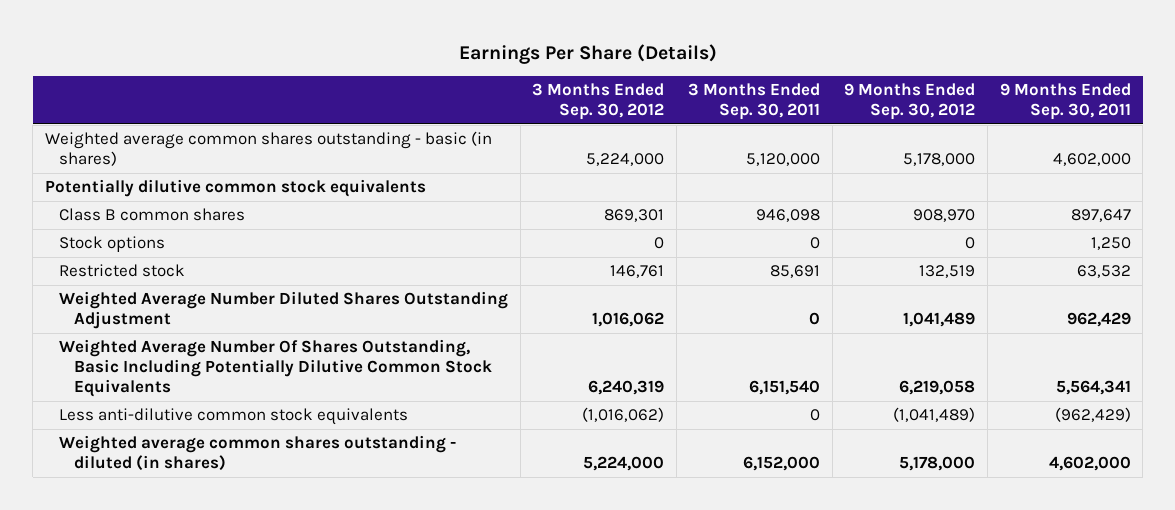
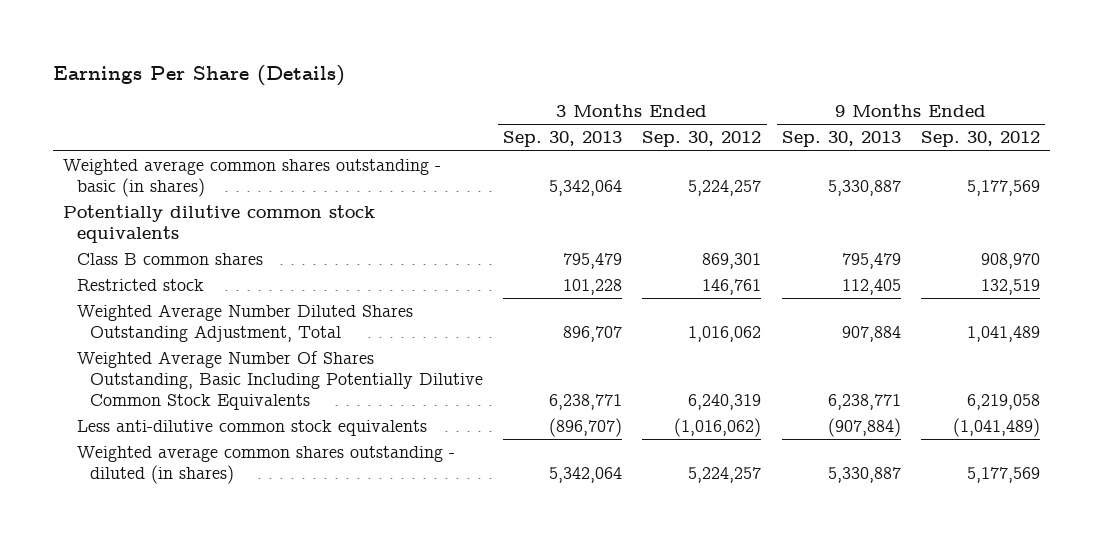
[688,83,821,120] 3 Months Ended Sep. 30, 2011 -> none
[999,83,1131,120] 9 Months Ended Sep. 30, 2011 -> none
none -> [503,131,623,148] Sep. 30, 2013
none -> [781,131,901,148] Sep. 30, 2013
[586,153,665,167] 5,224,000 -> [688,180,762,197] 5,224,257
[903,153,976,167] 5,178,000 -> [966,180,1040,197] 5,177,569
[59,236,166,253] Stock options -> none
[59,291,509,330] Weighted Average Number Diluted Shares Outstanding Adjustment -> [76,304,413,343] Weighted Average Number Diluted Shares Outstanding Adjustment, Total
[583,456,665,472] 5,224,000 -> [688,467,762,484] 5,224,257
[899,456,976,472] 5,178,000 -> [966,467,1040,484] 5,177,569

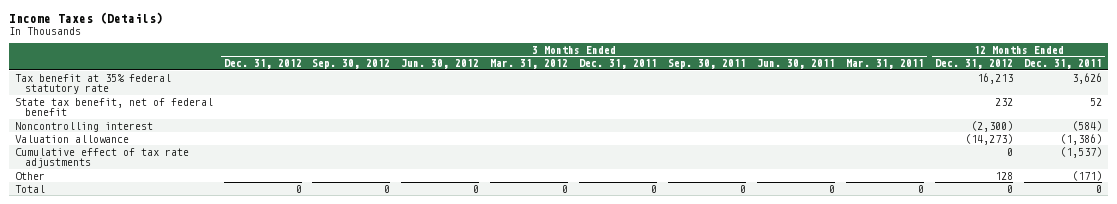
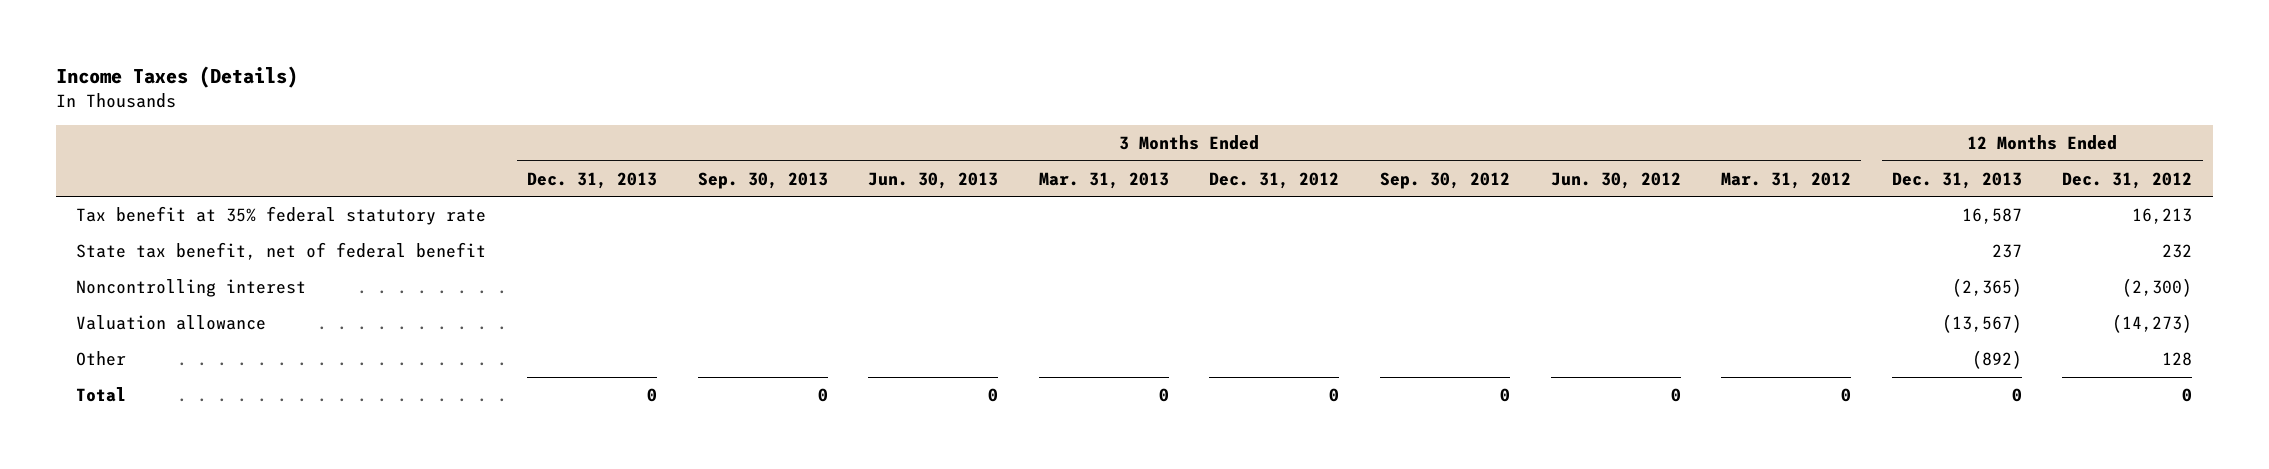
[579,59,658,70] Dec. 31, 2011 -> none
[668,59,747,70] Sep. 30, 2011 -> none
[757,59,836,70] Jun. 30, 2011 -> none
[846,59,925,70] Mar. 31, 2011 -> none
[1024,59,1103,70] Dec. 31, 2011 -> none
none -> [527,171,658,189] Dec. 31, 2013
none -> [697,171,828,189] Sep. 30, 2013
none -> [868,171,999,189] Jun. 30, 2013
none -> [1038,171,1169,189] Mar. 31, 2013
none -> [1891,171,2022,189] Dec. 31, 2013
[14,147,189,169] Cumulative effect of tax rate adjustments -> none

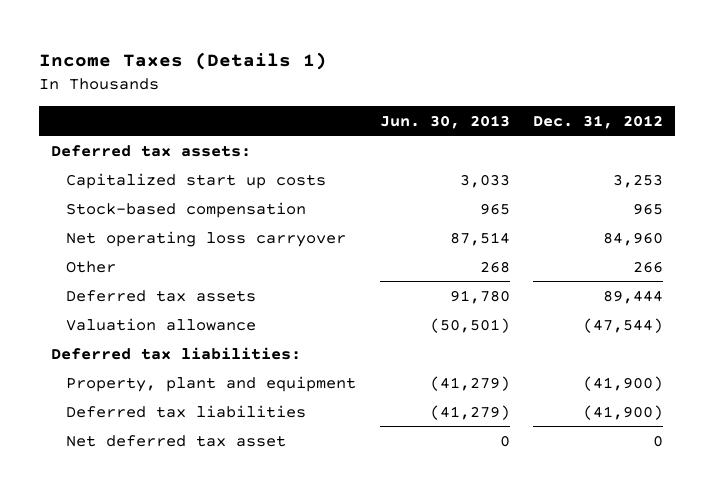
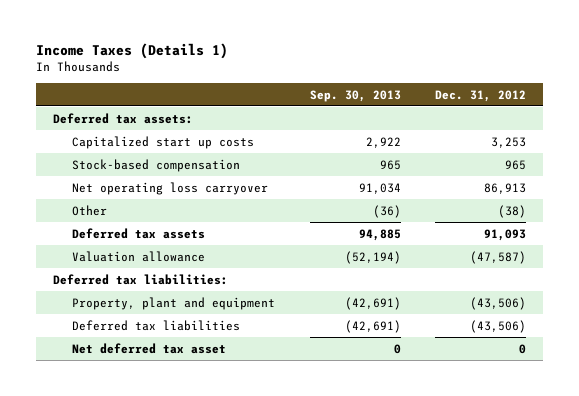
[379,115,510,130] Jun. 30, 2013 -> none
none -> [309,89,401,102] Sep. 30, 2013
[603,231,664,246] 84,960 -> [483,182,526,194] 86,913
[633,260,664,273] 266 -> [497,204,526,218] (38)
[603,289,664,304] 89,444 -> [483,228,526,241] 91,093
[583,317,664,333] (47,544) -> [469,250,526,264] (47,587)
[583,375,664,391] (41,900) -> [469,296,526,310] (43,506)
[583,404,664,420] (41,900) -> [469,319,526,333] (43,506)

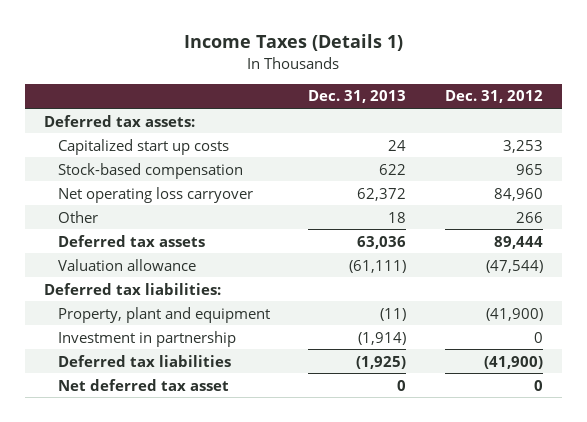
[309,89,401,102] Sep. 30, 2013 -> none
none -> [308,90,407,104] Dec. 31, 2013
[483,182,526,194] 86,913 -> [493,187,543,201] 84,960
[497,204,526,218] (38) -> [515,211,543,223] 266
[483,228,526,241] 91,093 -> [493,235,543,249] 89,444
[469,250,526,264] (47,587) -> [485,259,543,273] (47,544)
[469,296,526,310] (43,506) -> [485,307,543,321] (41,900)
none -> [57,330,236,347] Investment in partnership
[469,319,526,333] (43,506) -> [483,355,543,369] (41,900)

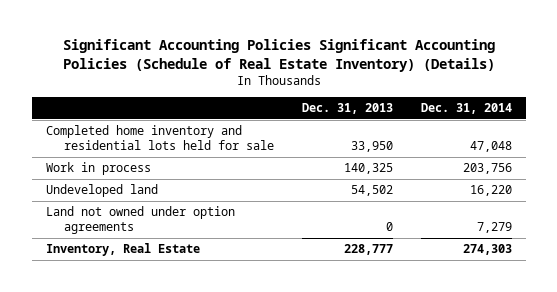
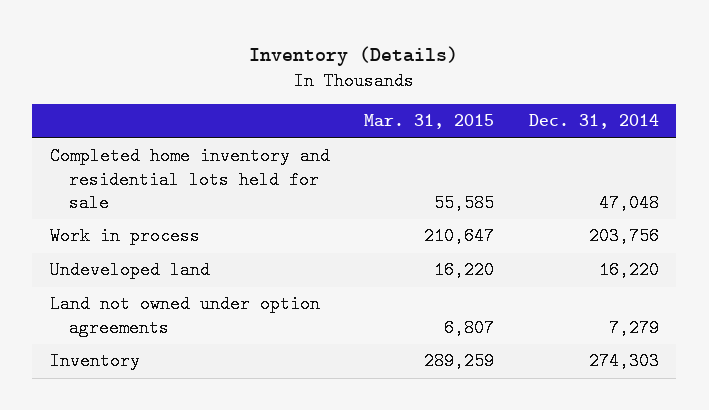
[62,39,495,73] Significant Accounting Policies Significant Accounting Policies (Schedule of Real Estate Inventory) (Details) -> [249,45,459,66] Inventory (Details)
[302,103,394,115] Dec. 31, 2013 -> none
none -> [364,114,495,130] Mar. 31, 2015
[45,243,200,257] Inventory, Real Estate -> [49,352,140,371] Inventory

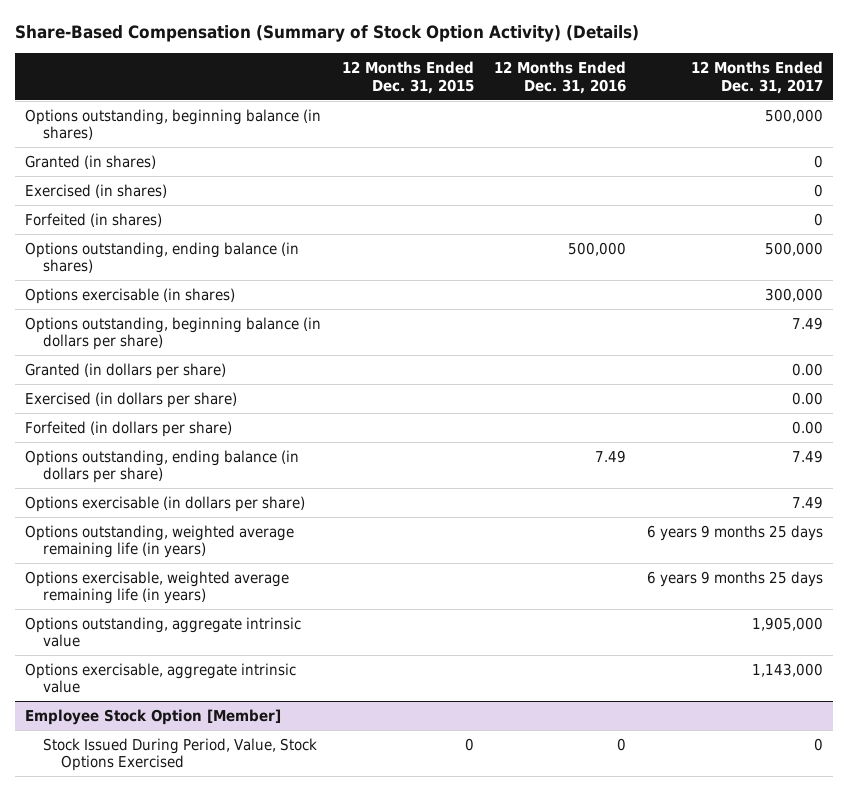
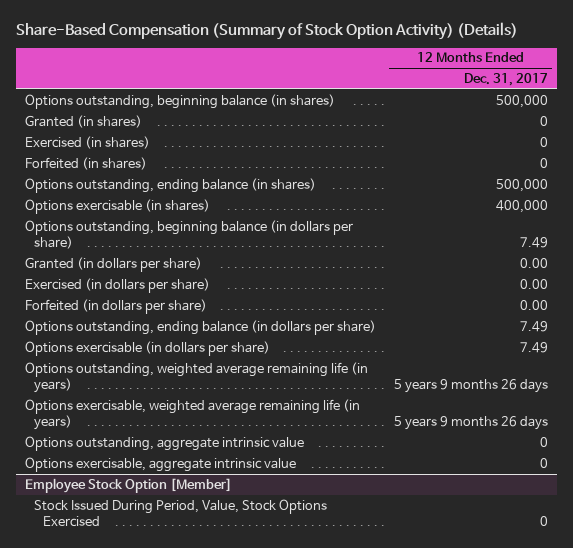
[341,61,474,94] 12 Months Ended Dec. 31, 2015 -> none
[494,61,627,94] 12 Months Ended Dec. 31, 2016 -> none
[764,287,823,302] 300,000 -> [495,199,548,213] 400,000
[646,524,823,541] 6 years 9 months 25 days -> [393,378,548,393] 5 years 9 months 26 days
[646,570,823,587] 6 years 9 months 25 days -> [393,415,548,430] 5 years 9 months 26 days
[751,616,823,631] 1,905,000 -> [539,436,548,447] 0
[751,662,823,677] 1,143,000 -> [539,457,548,468] 0

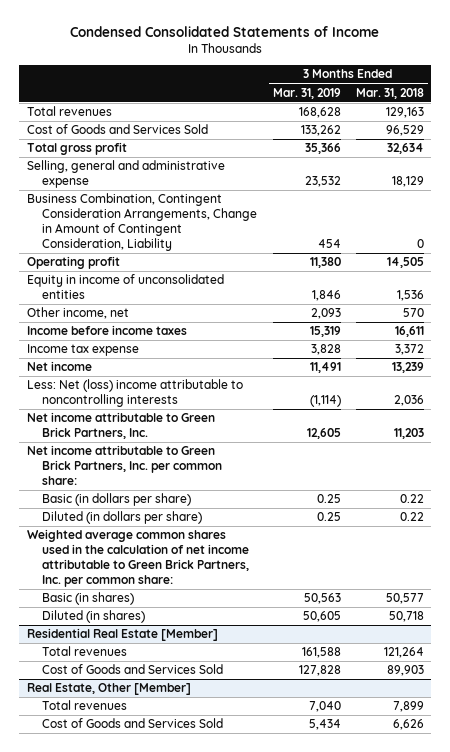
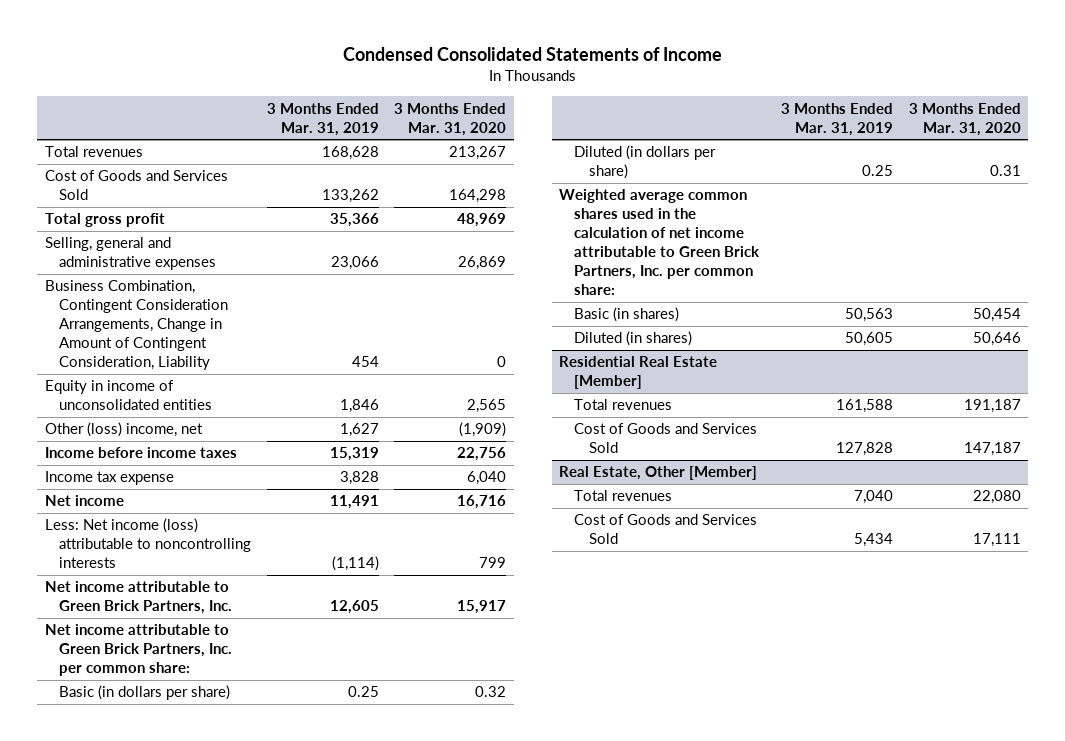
[355,87,424,99] Mar. 31, 2018 -> none
none -> [394,102,507,136] 3 Months Ended Mar. 31, 2020
[26,160,225,189] Selling, general and administrative expense -> [44,237,217,271] Selling, general and administrative expenses
[304,176,341,188] 23,532 -> [330,256,379,271] 23,066
[26,256,120,270] Operating profit -> none
[26,307,129,320] Other income, net -> [44,422,203,438] Other (loss) income, net
[310,308,341,320] 2,093 -> [339,423,379,438] 1,627
[26,379,243,408] Less: Net (loss) income attributable to noncontrolling interests -> [44,518,252,569] Less: Net income (loss) attributable to noncontrolling interests

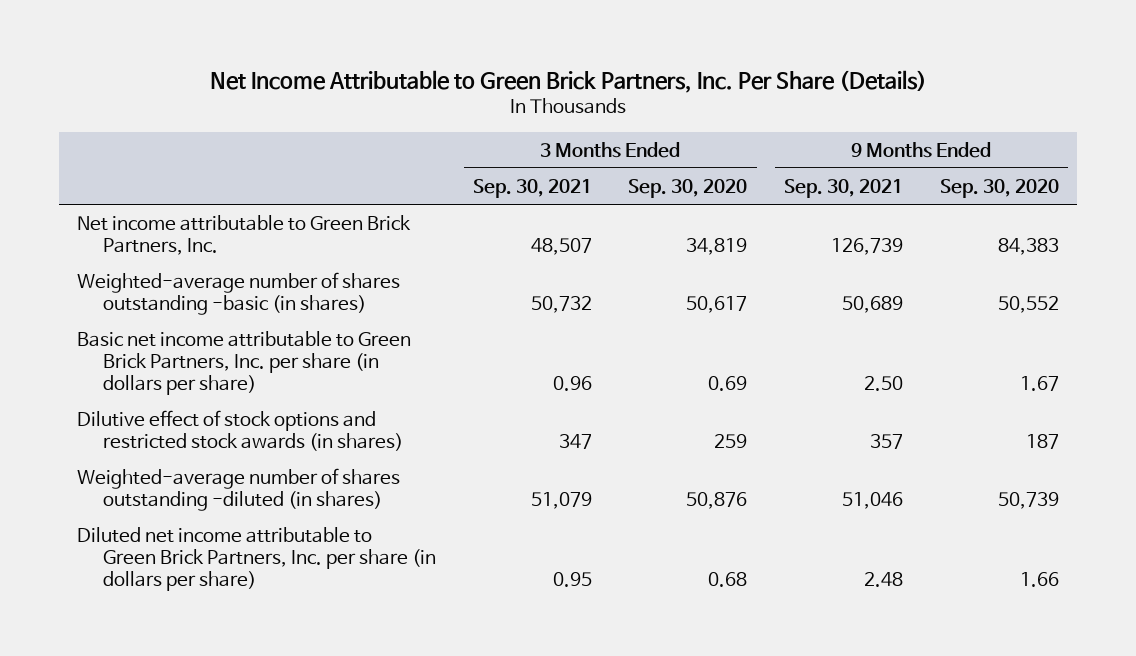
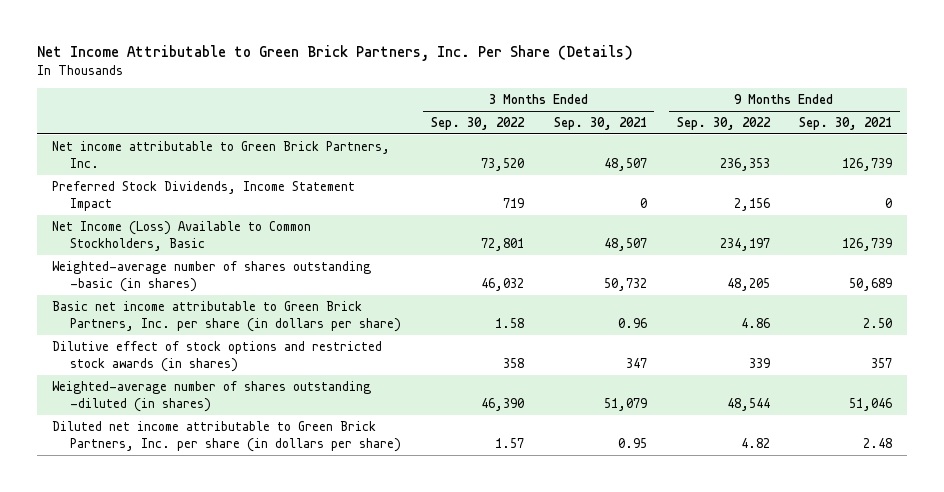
[628,178,748,198] Sep. 30, 2020 -> none
[939,178,1059,198] Sep. 30, 2020 -> none
none -> [430,117,525,131] Sep. 30, 2022
none -> [676,117,771,131] Sep. 30, 2022
none -> [51,180,355,211] Preferred Stock Dividends, Income Statement Impact
none -> [51,220,311,251] Net Income (Loss) Available to Common Stockholders, Basic

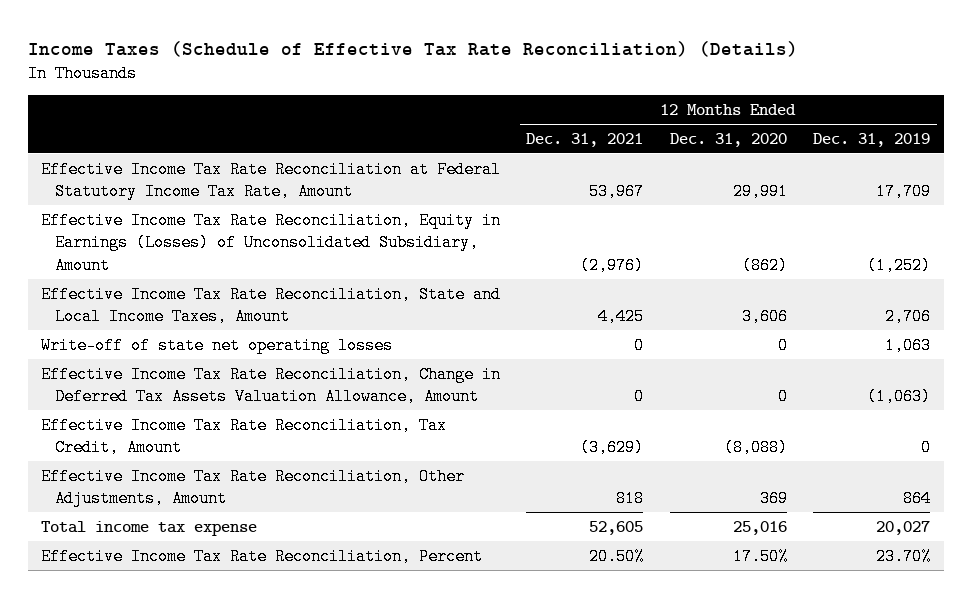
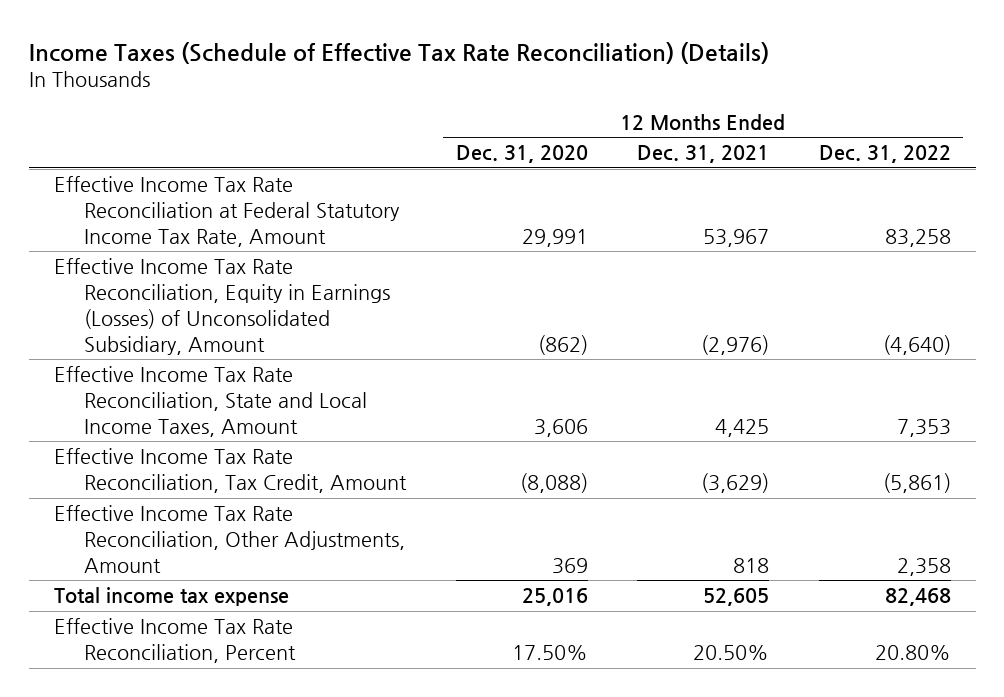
[813,132,931,147] Dec. 31, 2019 -> none
none -> [818,145,951,164] Dec. 31, 2022
[40,336,393,354] Write-off of state net operating losses -> none
[40,365,501,406] Effective Income Tax Rate Reconciliation, Change in Deferred Tax Assets Valuation Allowance, Amount -> none

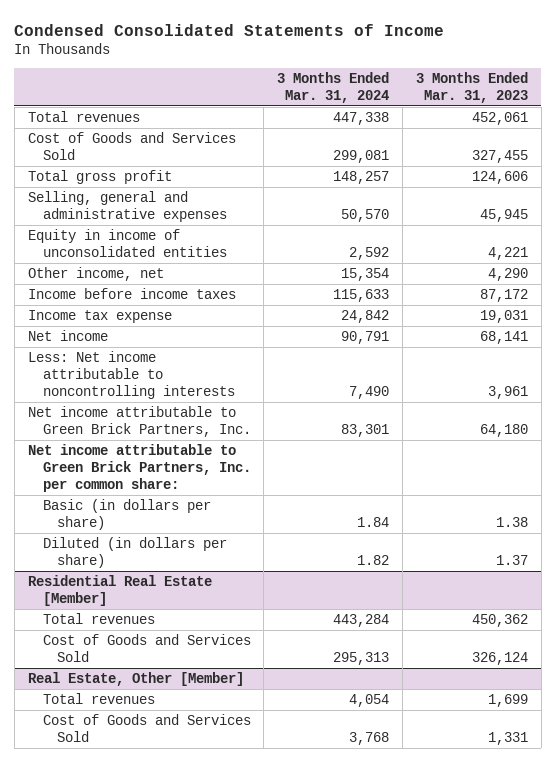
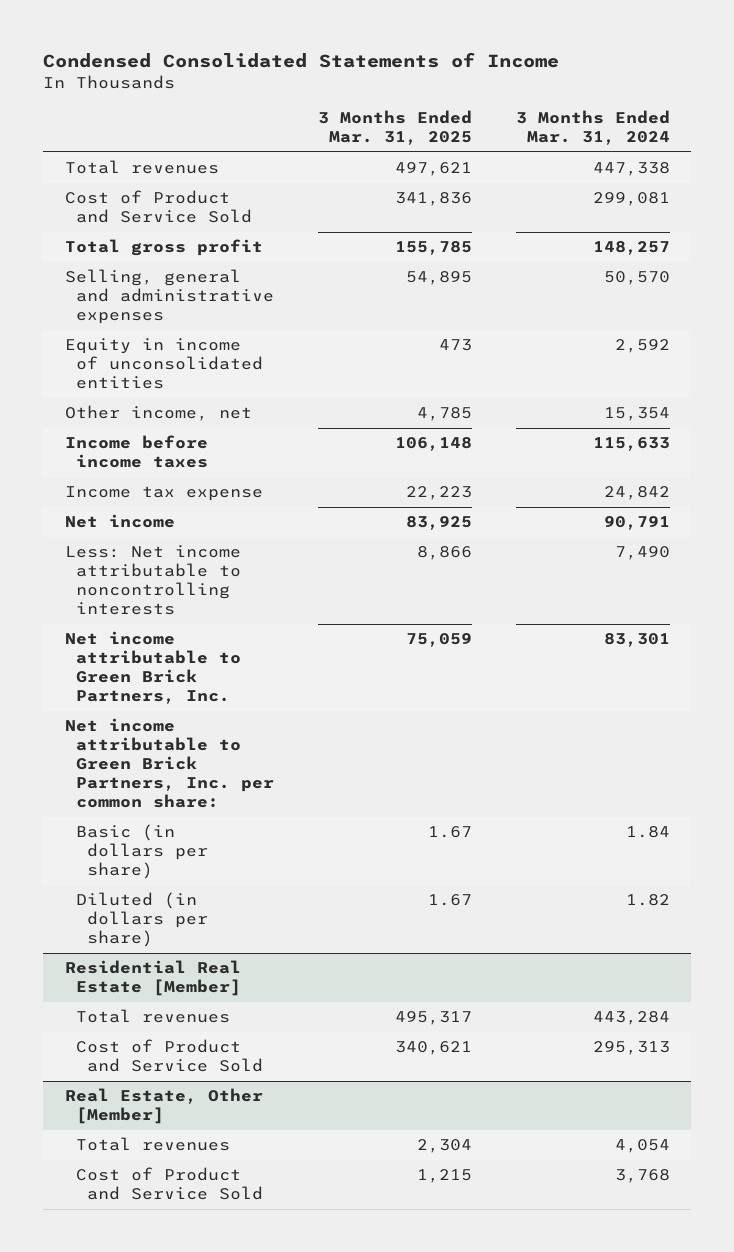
[416,72,529,103] 3 Months Ended Mar. 31, 2023 -> none
none -> [317,110,472,146] 3 Months Ended Mar. 31, 2025
[27,131,236,160] Cost of Goods and Services Sold -> [64,190,252,224] Cost of Product and Service Sold
[42,633,251,662] Cost of Goods and Services Sold -> [75,1039,264,1073] Cost of Product and Service Sold
[42,713,251,742] Cost of Goods and Services Sold -> [75,1167,264,1201] Cost of Product and Service Sold

